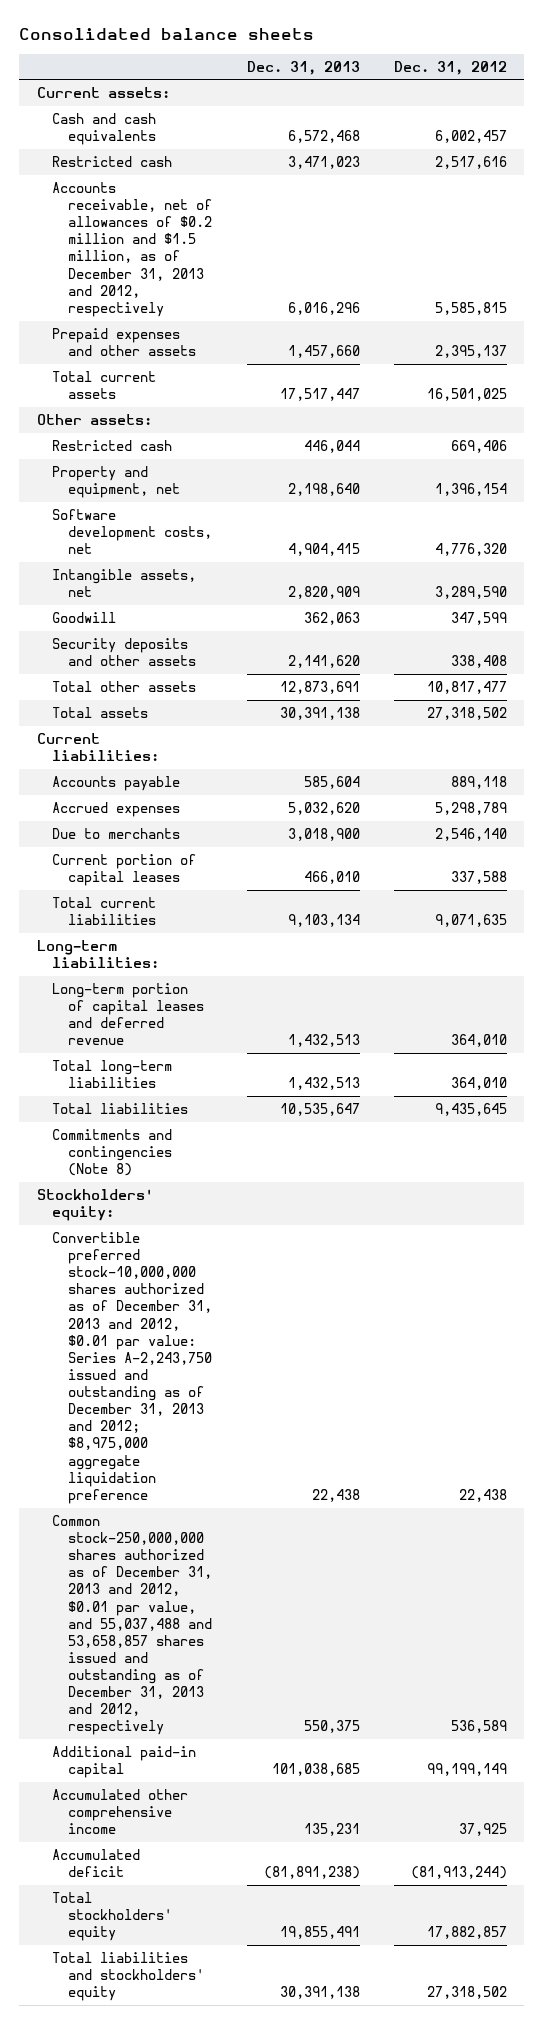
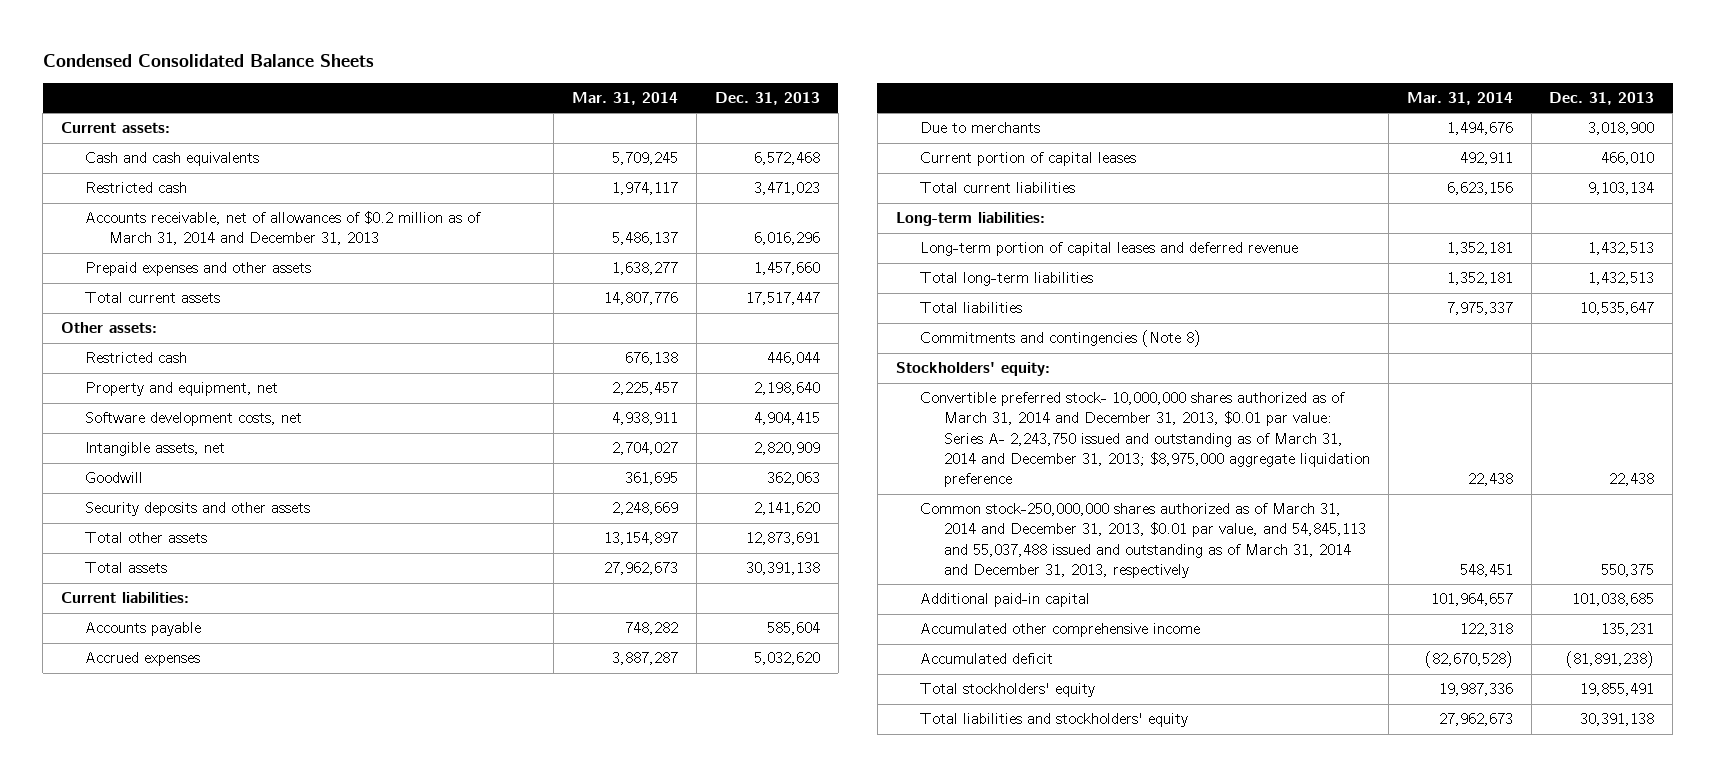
[19,28,315,41] Consolidated balance sheets -> [42,54,374,68] Condensed Consolidated Balance Sheets
[393,60,507,75] Dec. 31, 2012 -> none
none -> [572,92,679,106] Mar. 31, 2014
[52,181,213,317] Accounts receivable, net of allowances of $0.2 million and $1.5 million, as of December 31, 2013 and 2012, respectively -> [85,211,482,246] Accounts receivable, net of allowances of $0.2 million as of March 31, 2014 and December 31, 2013
[52,1231,213,1504] Convertible preferred stock-10,000,000 shares authorized as of December 31, 2013 and 2012, $0.01 par value: Series A-2,243,750 issued and outstanding as of December 31, 2013 and 2012; $8,975,000 aggregate liquidation preference -> [919,392,1370,488] Convertible preferred stock- 10,000,000 shares authorized as of March 31, 2014 and December 31, 2013, $0.01 par value: Series A- 2,243,750 issued and outstanding as of March 31, 2014 and December 31, 2013; $8,975,000 aggregate liquidation preference
[52,1514,213,1736] Common stock-250,000,000 shares authorized as of December 31, 2013 and 2012, $0.01 par value, and 55,037,488 and 53,658,857 shares issued and outstanding as of December 31, 2013 and 2012, respectively -> [919,503,1366,578] Common stock-250,000,000 shares authorized as of March 31, 2014 and December 31, 2013, $0.01 par value, and 54,845,113 and 55,037,488 issued and outstanding as of March 31, 2014 and December 31, 2013, respectively

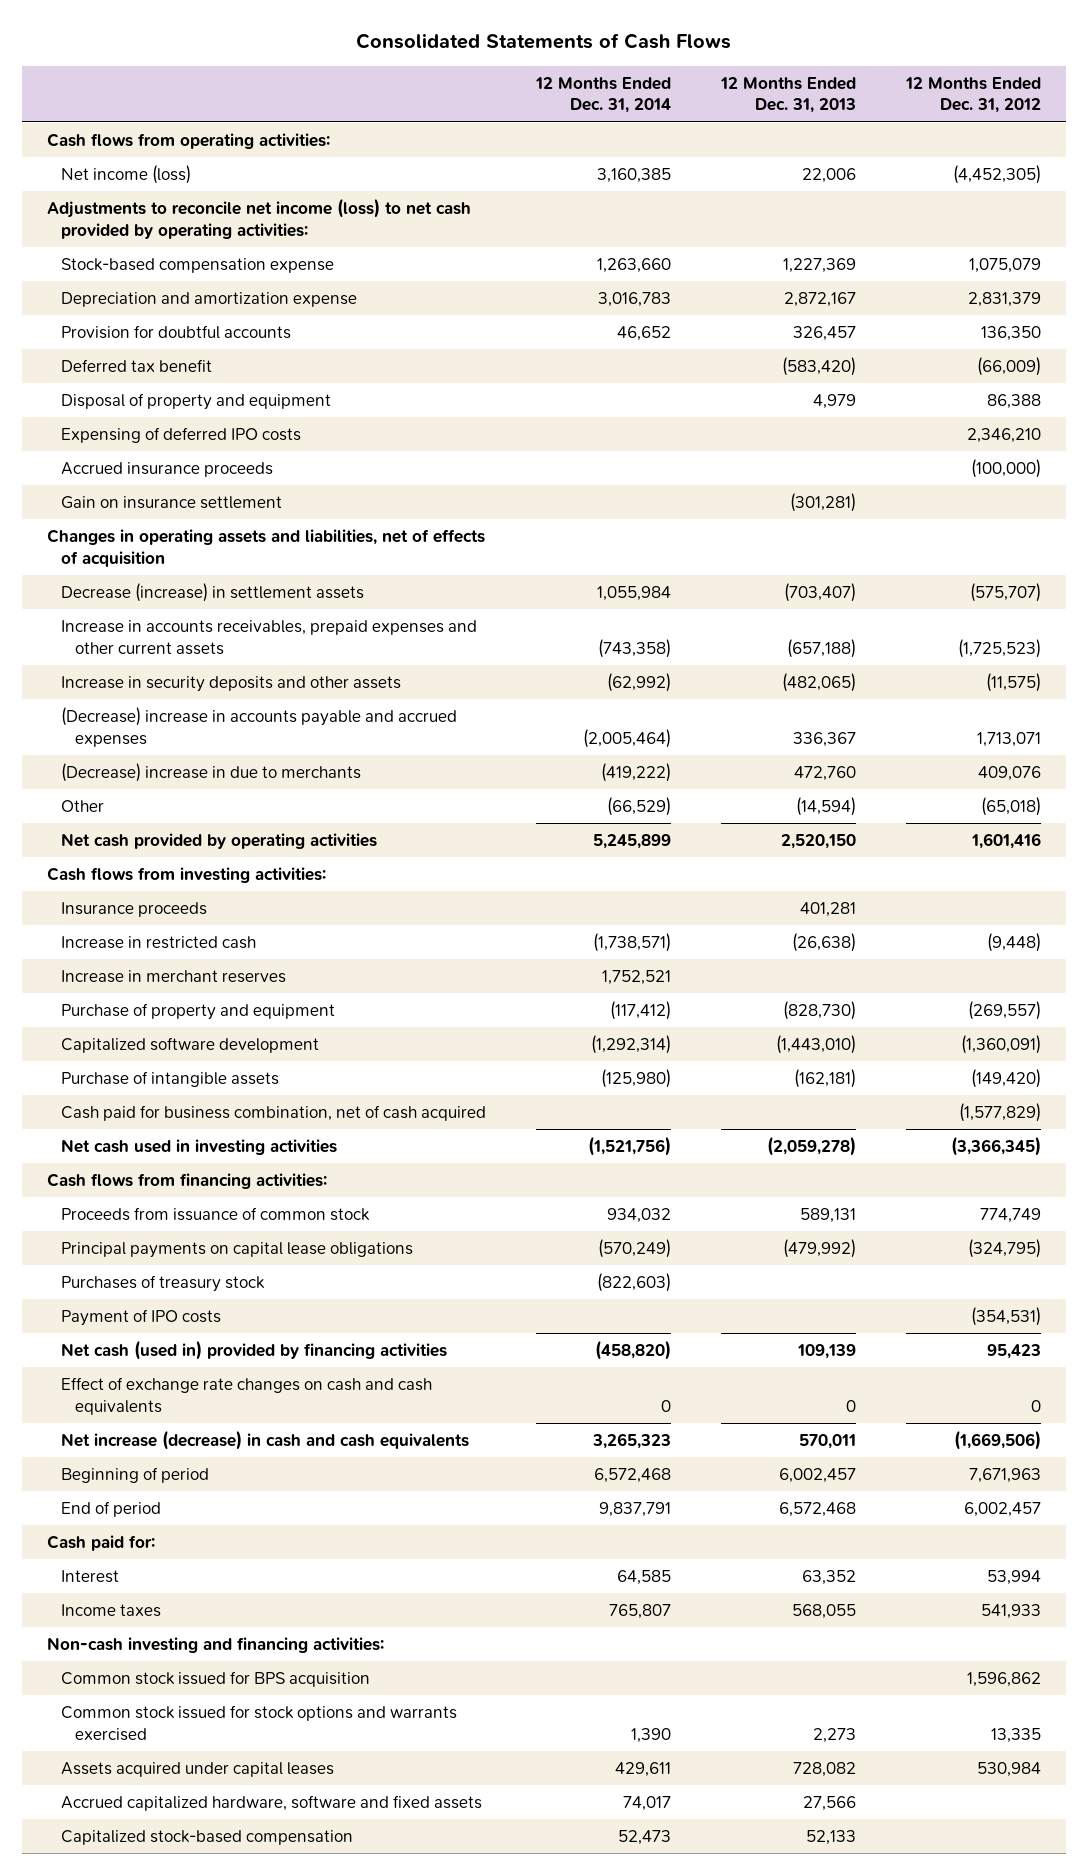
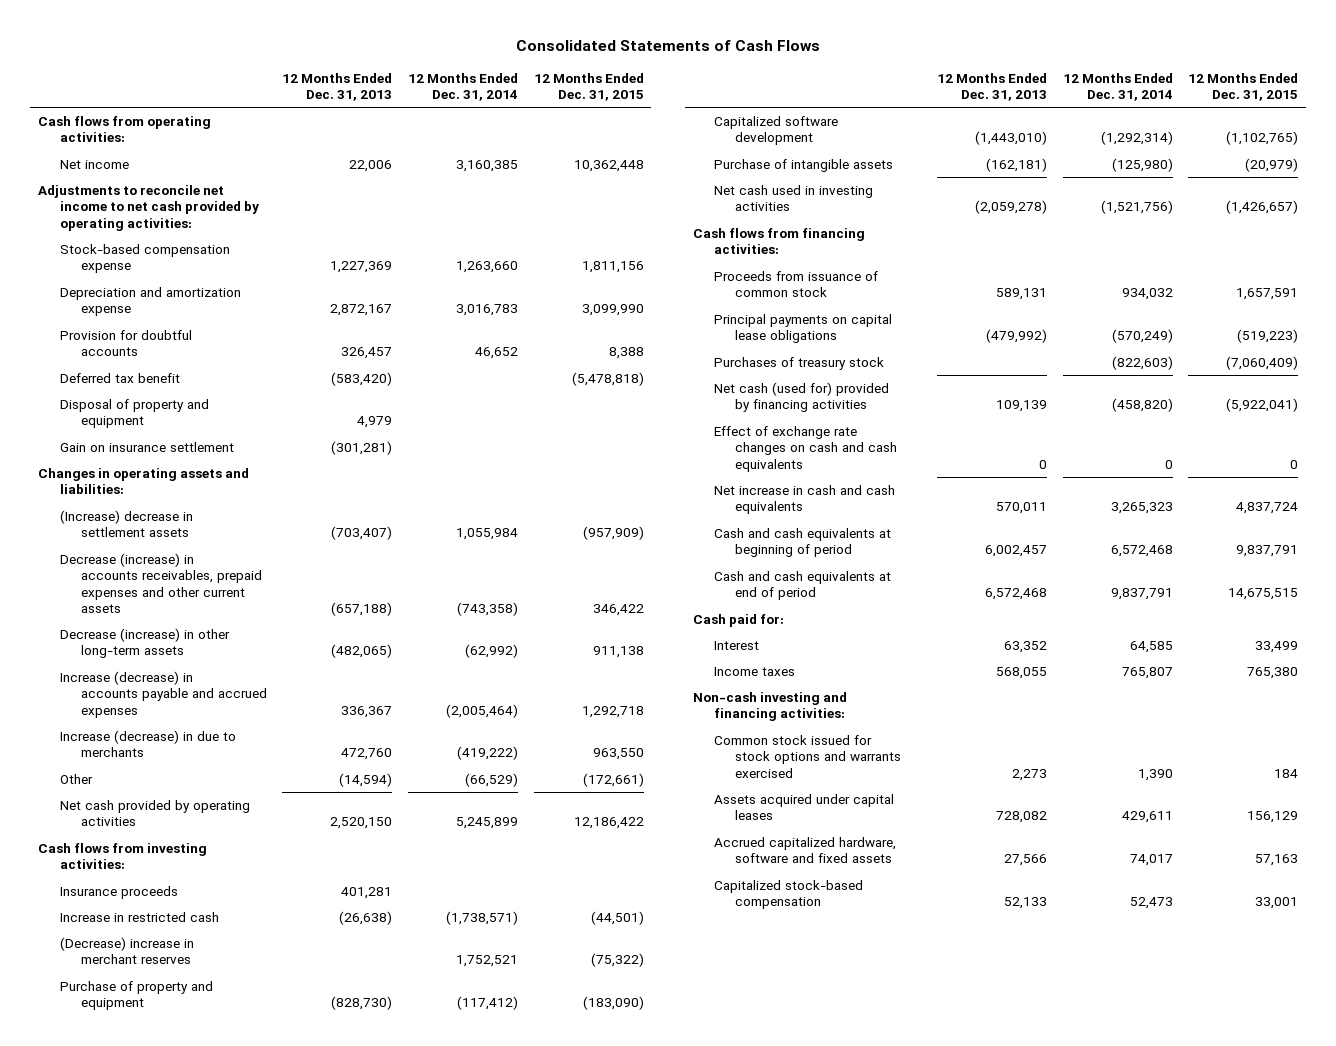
[904,76,1041,114] 12 Months Ended Dec. 31, 2012 -> none
none -> [533,72,644,101] 12 Months Ended Dec. 31, 2015
[61,164,192,184] Net income (loss) -> [59,159,129,169] Net income
[46,197,471,239] Adjustments to reconcile net income (loss) to net cash provided by operating activities: -> [38,184,259,231] Adjustments to reconcile net income to net cash provided by operating activities:
[61,426,302,443] Expensing of deferred IPO costs -> none
[61,461,274,477] Accrued insurance proceeds -> none
[46,528,485,567] Changes in operating assets and liabilities, net of effects of acquisition -> [38,467,250,495] Changes in operating assets and liabilities:
[61,582,365,602] Decrease (increase) in settlement assets -> [59,509,193,538] (Increase) decrease in settlement assets
[61,619,478,655] Increase in accounts receivables, prepaid expenses and other current assets -> [59,552,262,613] Decrease (increase) in accounts receivables, prepaid expenses and other current assets
[61,675,402,692] Increase in security deposits and other assets -> [59,627,230,659] Decrease (increase) in other long-term assets
[61,706,458,747] (Decrease) increase in accounts payable and accrued expenses -> [59,670,267,718] Increase (decrease) in accounts payable and accrued expenses
[61,762,362,782] (Decrease) increase in due to merchants -> [59,729,236,758] Increase (decrease) in due to merchants
[61,969,287,983] Increase in merchant reserves -> [59,936,194,965] (Decrease) increase in merchant reserves
[61,1104,487,1121] Cash paid for business combination, net of cash acquired -> none
[61,1308,222,1326] Payment of IPO costs -> none
[61,1339,448,1360] Net cash (used in) provided by financing activities -> [714,381,890,413] Net cash (used for) provided by financing activities
[61,1429,470,1450] Net increase (decrease) in cash and cash equivalents -> [714,484,896,515] Net increase in cash and cash equivalents
[61,1466,210,1483] Beginning of period -> [714,527,892,558] Cash and cash equivalents at beginning of period
[61,1500,162,1517] End of period -> [714,570,892,601] Cash and cash equivalents at end of period
[61,1670,371,1687] Common stock issued for BPS acquisition -> none

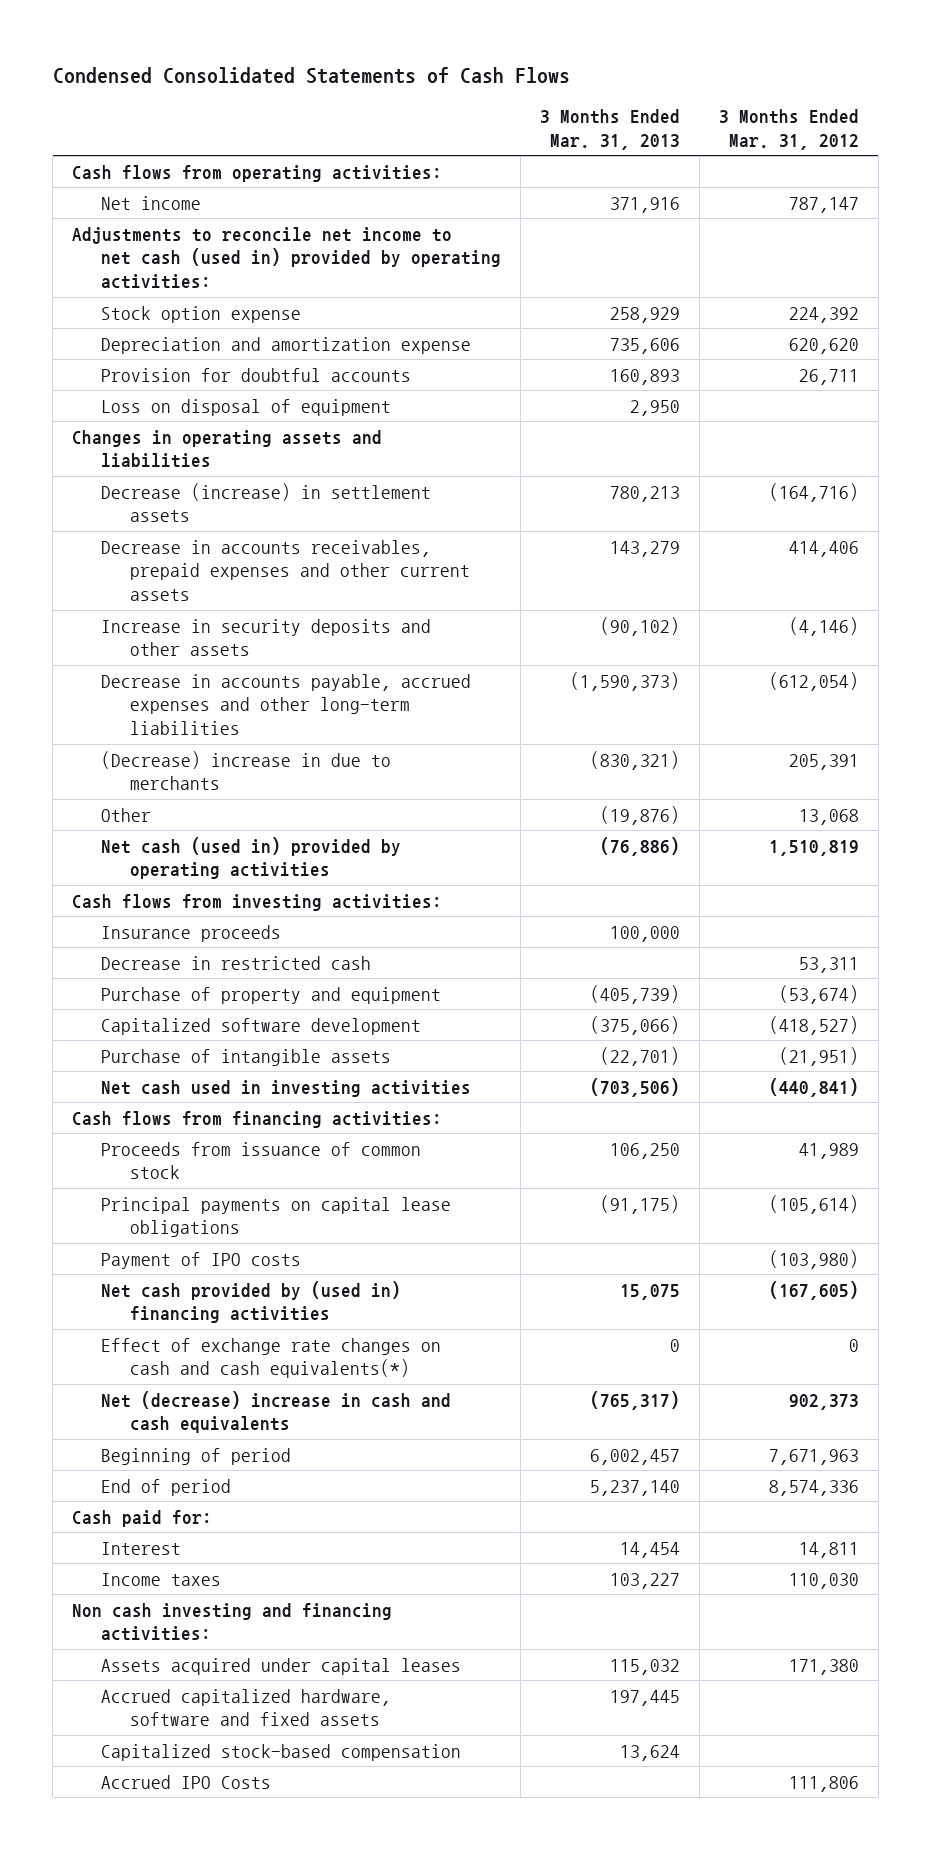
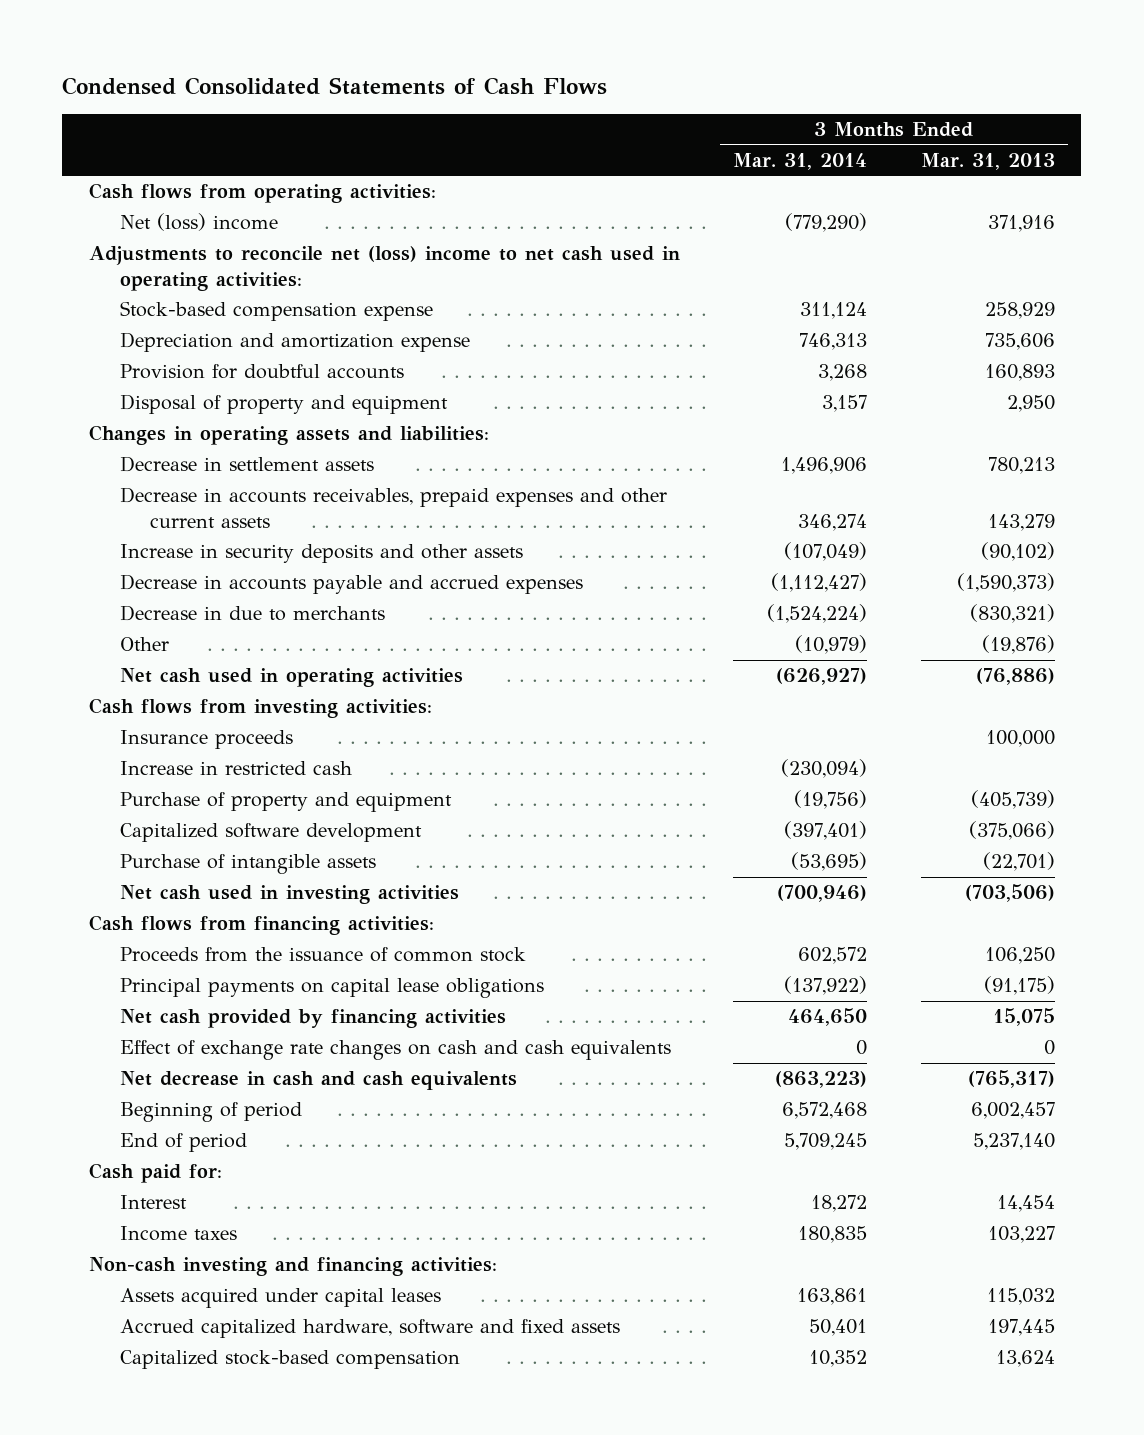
[718,108,859,150] 3 Months Ended Mar. 31, 2012 -> none
none -> [733,152,868,170] Mar. 31, 2014
[101,195,202,210] Net income -> [119,213,278,232] Net (loss) income
[72,226,502,290] Adjustments to reconcile net income to net cash (used in) provided by operating activities: -> [89,246,681,291] Adjustments to reconcile net (loss) income to net cash used in operating activities:
[101,305,302,323] Stock option expense -> [119,301,433,322] Stock-based compensation expense
[101,398,392,416] Loss on disposal of equipment -> [119,394,448,416] Disposal of property and equipment
[72,429,383,469] Changes in operating assets and liabilities -> [89,425,490,446] Changes in operating assets and liabilities:
[101,482,432,523] Decrease (increase) in settlement assets -> [119,456,374,473] Decrease in settlement assets
[101,673,472,736] Decrease in accounts payable, accrued expenses and other long-term liabilities -> [119,574,583,595] Decrease in accounts payable and accrued expenses
[101,750,392,791] (Decrease) increase in due to merchants -> [119,605,385,622] Decrease in due to merchants
[101,836,402,880] Net cash (used in) provided by operating activities -> [119,668,463,688] Net cash used in operating activities
[101,955,372,970] Decrease in restricted cash -> [119,761,352,776] Increase in restricted cash
[101,1141,422,1180] Proceeds from issuance of common stock -> [119,947,526,963] Proceeds from the issuance of common stock
[101,1251,302,1269] Payment of IPO costs -> none
[101,1280,402,1324] Net cash provided by (used in) financing activities -> [119,1009,506,1029] Net cash provided by financing activities
[101,1337,442,1379] Effect of exchange rate changes on cash and cash equivalents(*) -> [119,1040,671,1061] Effect of exchange rate changes on cash and cash equivalents
[101,1390,452,1434] Net (decrease) increase in cash and cash equivalents -> [119,1071,517,1091] Net decrease in cash and cash equivalents
[72,1602,393,1642] Non cash investing and financing activities: -> [89,1257,498,1277] Non-cash investing and financing activities:
[101,1774,272,1789] Accrued IPO Costs -> none

